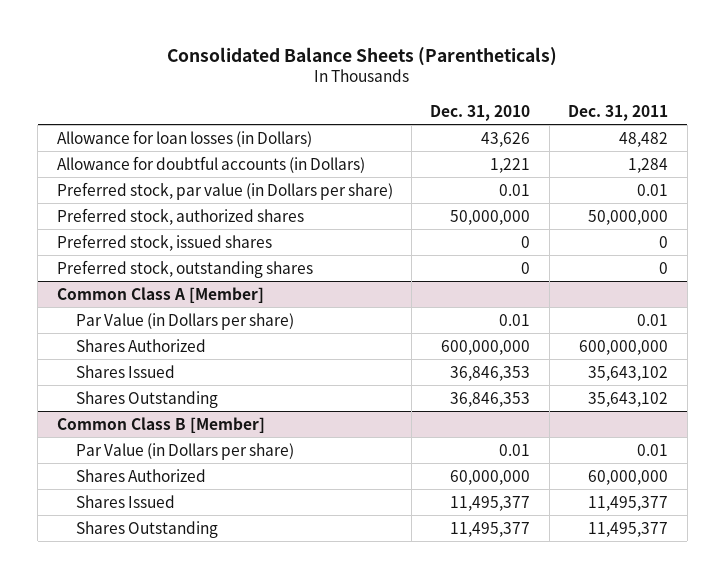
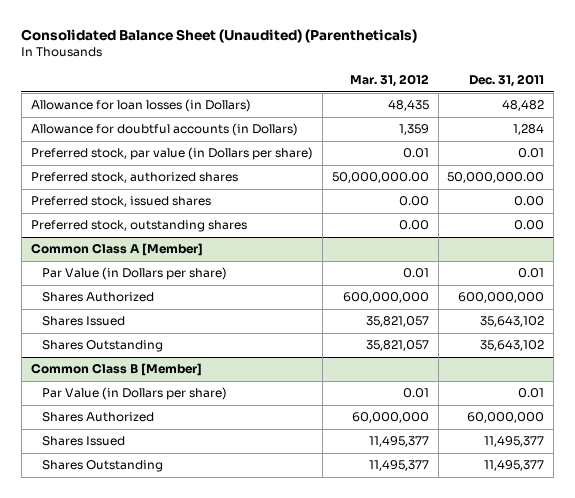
[167,46,558,66] Consolidated Balance Sheets (Parentheticals) -> [21,29,418,44] Consolidated Balance Sheet (Unaudited) (Parentheticals)
[430,104,531,121] Dec. 31, 2010 -> none
none -> [349,74,429,88] Mar. 31, 2012
[588,209,669,225] 50,000,000 -> [447,172,545,184] 50,000,000.00
[659,235,669,248] 0 -> [514,196,545,207] 0.00
[659,261,669,274] 0 -> [514,220,545,231] 0.00

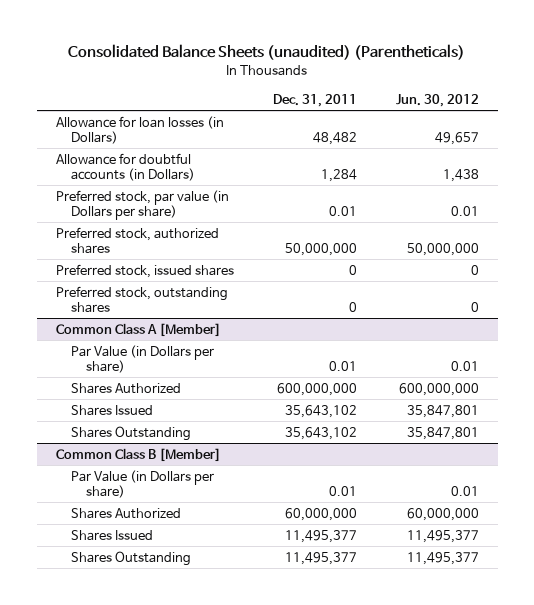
[21,29,418,44] Consolidated Balance Sheet (Unaudited) (Parentheticals) -> [68,44,466,61] Consolidated Balance Sheets (unaudited) (Parentheticals)
[349,74,429,88] Mar. 31, 2012 -> none
none -> [395,93,479,107] Jun. 30, 2012
[447,172,545,184] 50,000,000.00 -> [284,243,357,257] 50,000,000
[514,196,545,207] 0.00 -> [348,264,357,275] 0
[514,220,545,231] 0.00 -> [348,302,357,313] 0

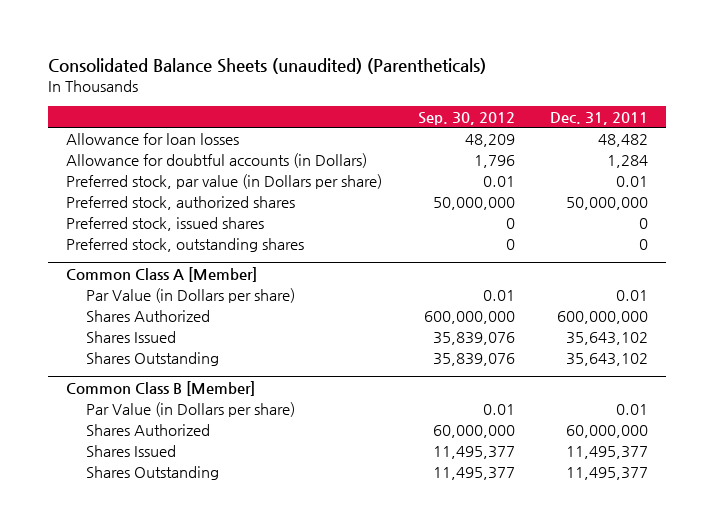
[395,93,479,107] Jun. 30, 2012 -> none
none -> [417,111,515,125] Sep. 30, 2012
[55,115,224,145] Allowance for loan losses (in Dollars) -> [65,132,239,145] Allowance for loan losses

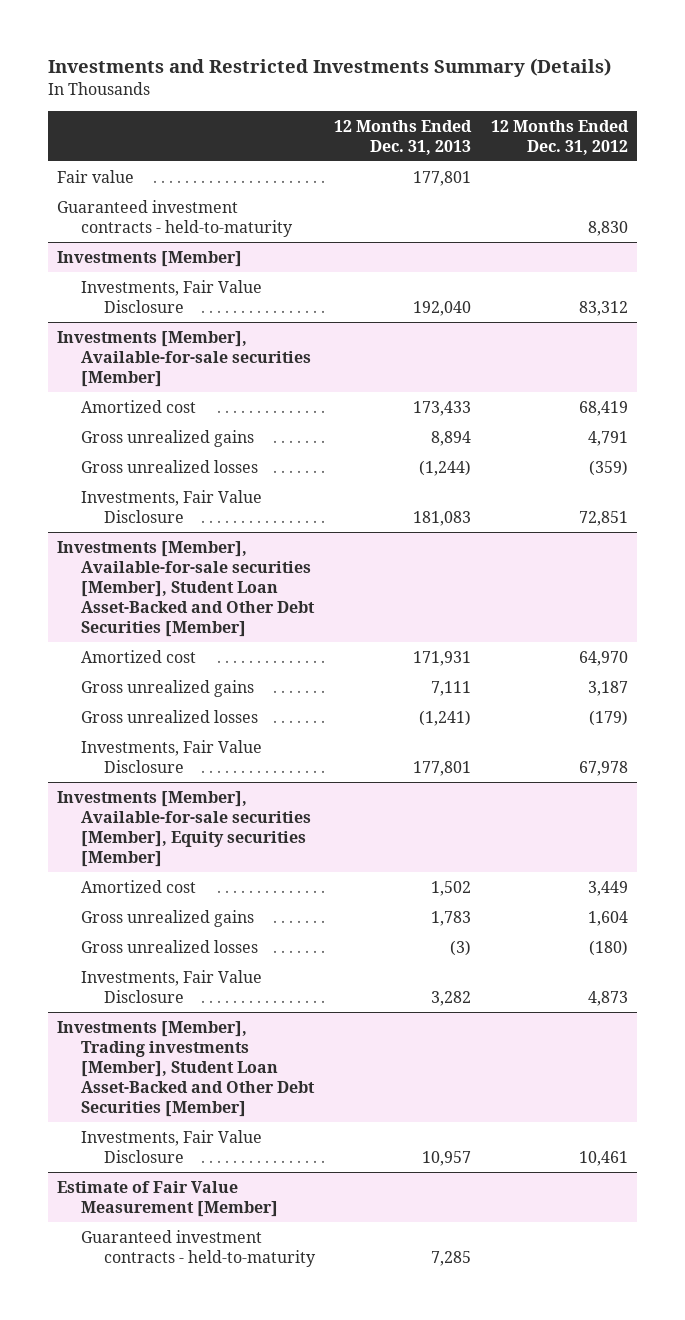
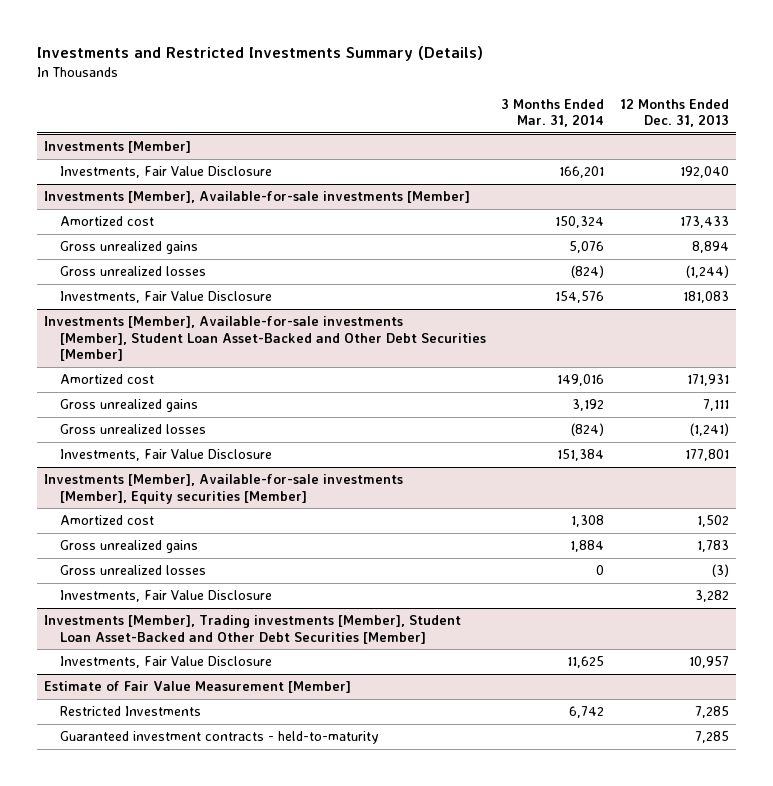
[490,119,629,155] 12 Months Ended Dec. 31, 2012 -> none
none -> [501,98,605,128] 3 Months Ended Mar. 31, 2014
[57,169,135,183] Fair value -> none
[57,199,293,237] Guaranteed investment contracts - held-to-maturity -> none
[57,330,311,387] Investments [Member], Available-for-sale securities [Member] -> [44,191,471,204] Investments [Member], Available-for-sale investments [Member]
[57,540,315,637] Investments [Member], Available-for-sale securities [Member], Student Loan Asset-Backed and Other Debt Securities [Member] -> [44,316,486,362] Investments [Member], Available-for-sale investments [Member], Student Loan Asset-Backed and Other Debt Securities [Member]
[57,790,311,867] Investments [Member], Available-for-sale securities [Member], Equity securities [Member] -> [44,474,404,504] Investments [Member], Available-for-sale investments [Member], Equity securities [Member]
none -> [59,706,201,717] Restricted Investments

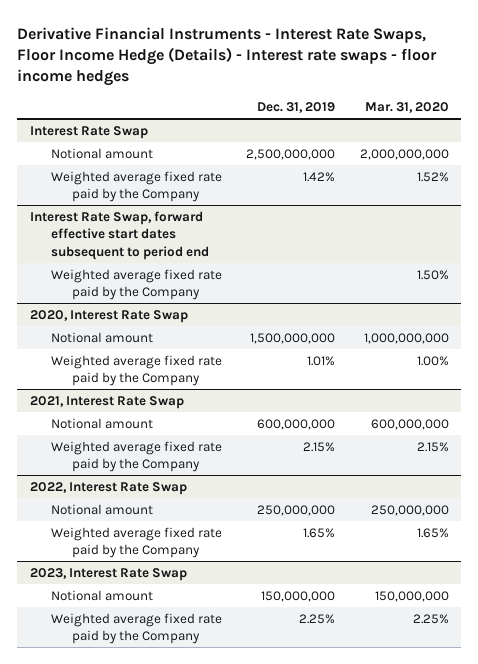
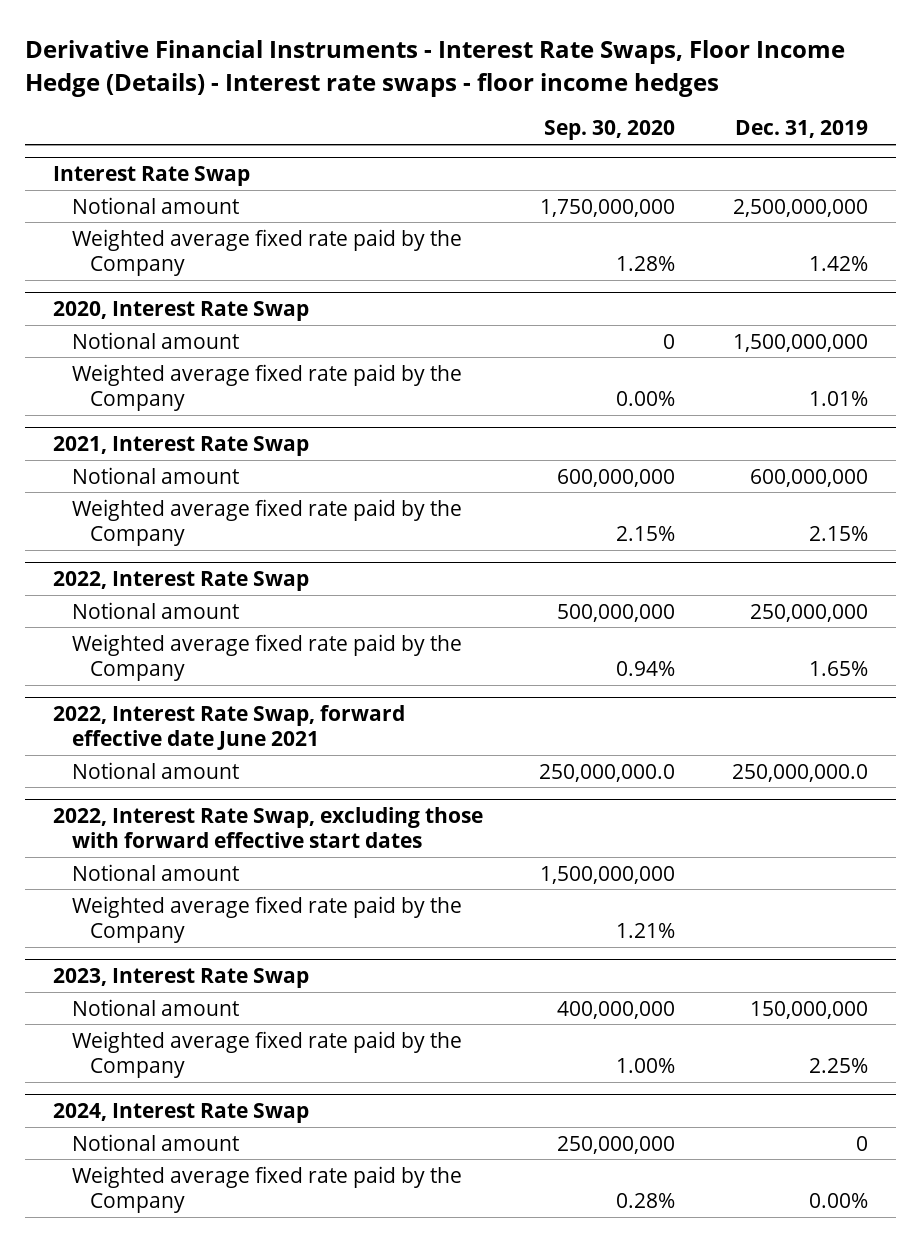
[364,101,449,113] Mar. 31, 2020 -> none
none -> [544,120,676,141] Sep. 30, 2020
[29,210,209,260] Interest Rate Swap, forward effective start dates subsequent to period end -> none
[50,268,222,301] Weighted average fixed rate paid by the Company -> none
none -> [53,705,406,751] 2022, Interest Rate Swap, forward effective date June 2021
none -> [71,761,239,779] Notional amount
none -> [53,807,484,849] 2022, Interest Rate Swap, excluding those with forward effective start dates
none -> [71,863,239,881] Notional amount
none -> [71,895,462,943] Weighted average fixed rate paid by the Company
none -> [53,1103,310,1124] 2024, Interest Rate Swap
none -> [71,1133,239,1151] Notional amount
none -> [71,1165,462,1213] Weighted average fixed rate paid by the Company

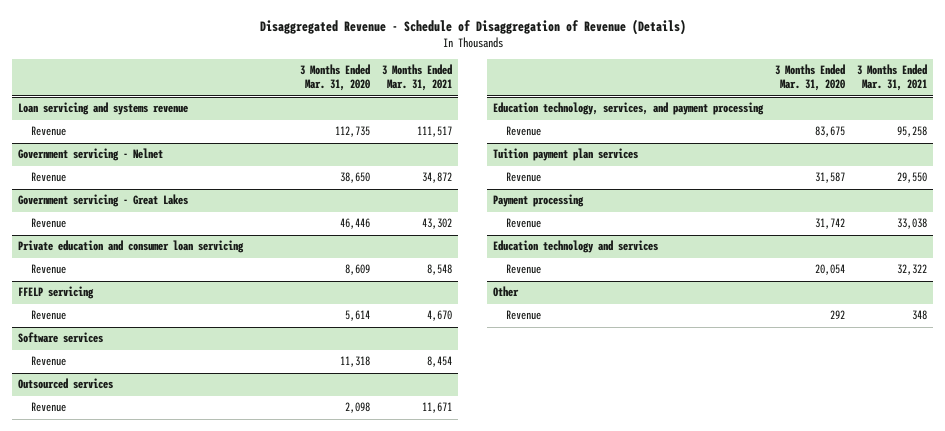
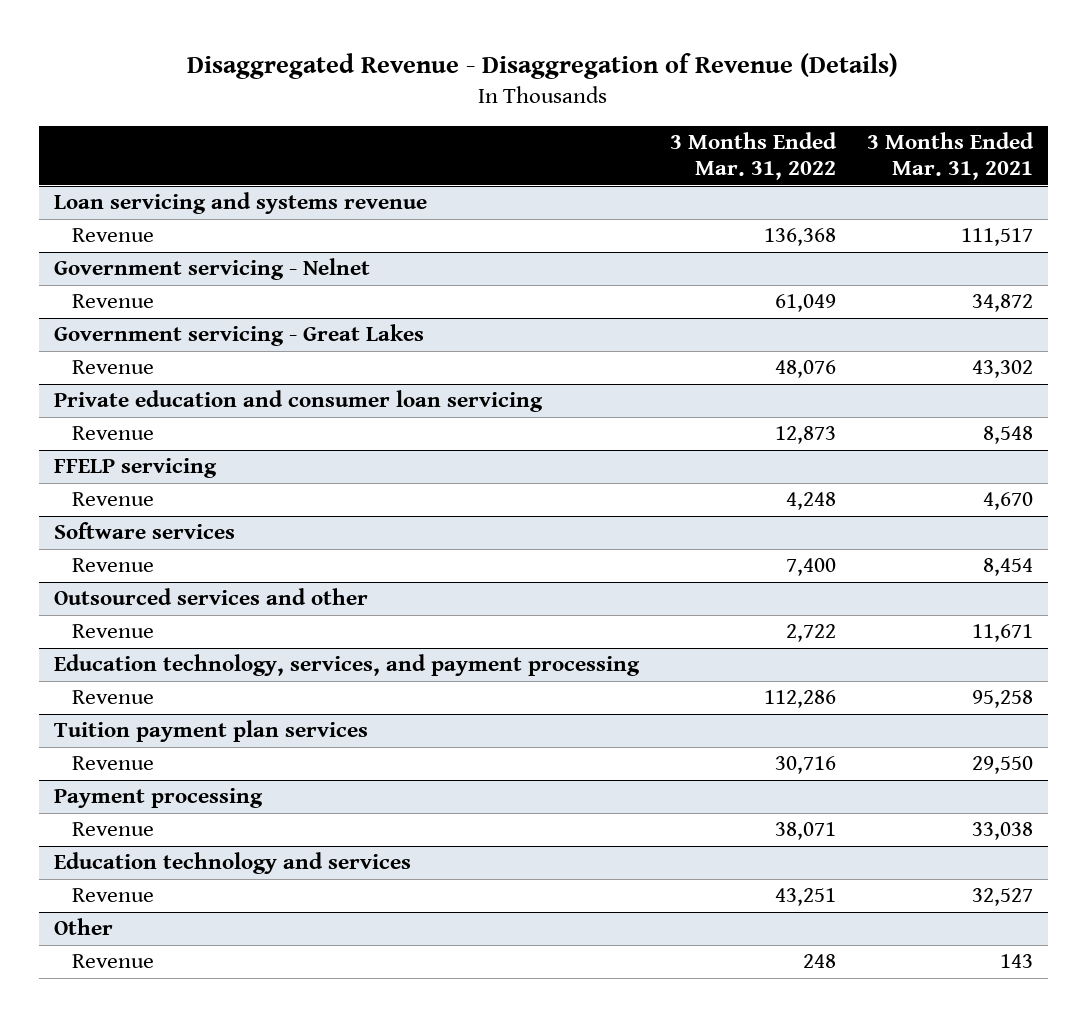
[259,18,686,35] Disaggregated Revenue - Schedule of Disaggregation of Revenue (Details) -> [187,53,899,80] Disaggregated Revenue - Disaggregation of Revenue (Details)
[300,63,371,92] 3 Months Ended Mar. 31, 2020 -> none
none -> [669,131,837,181] 3 Months Ended Mar. 31, 2022
[18,378,114,390] Outsourced services -> [54,588,369,606] Outsourced services and other
[897,264,928,276] 32,322 -> [971,888,1033,907] 32,527
[912,310,928,321] 348 -> [999,954,1033,969] 143

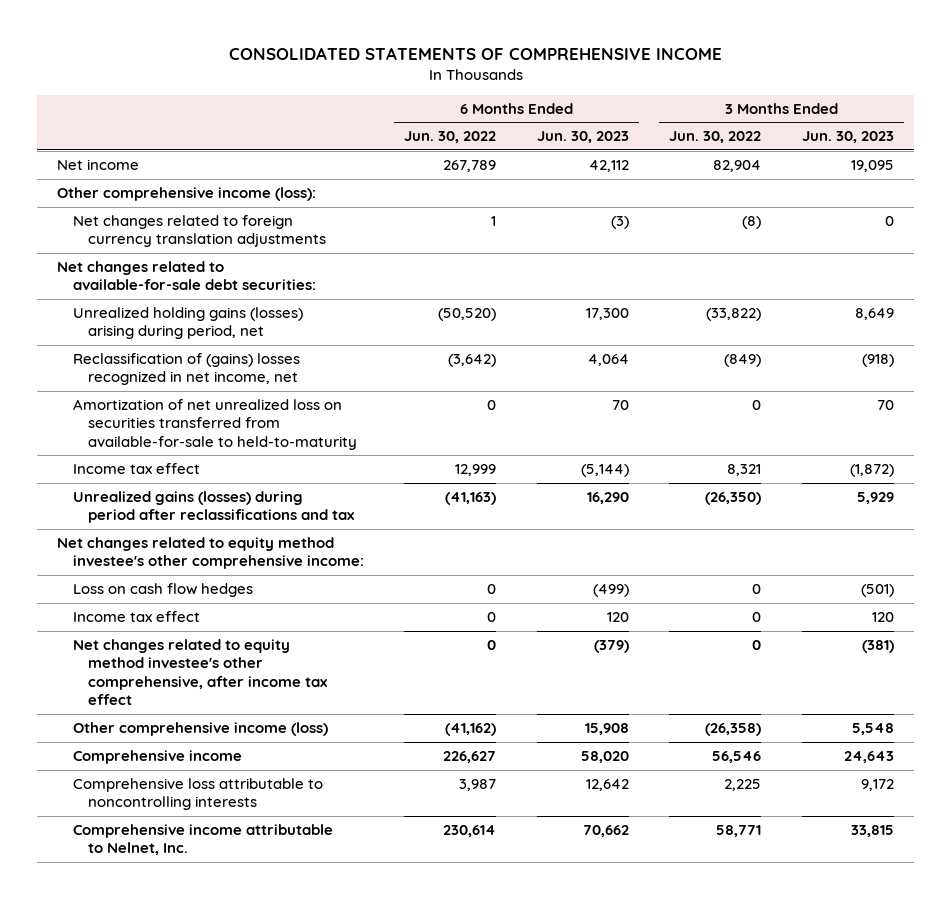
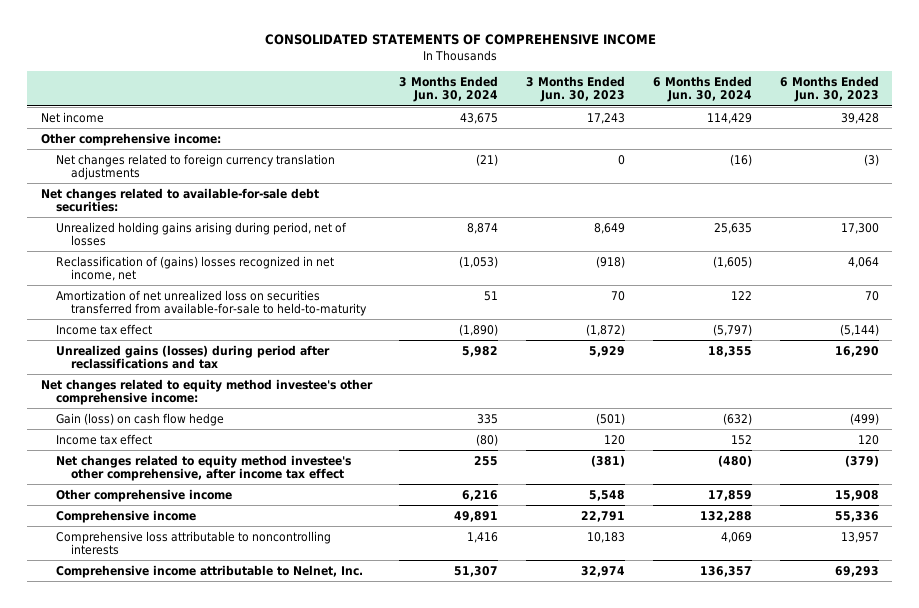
[404,131,497,144] Jun. 30, 2022 -> none
[669,131,762,144] Jun. 30, 2022 -> none
none -> [399,75,499,103] 3 Months Ended Jun. 30, 2024
none -> [652,75,752,103] 6 Months Ended Jun. 30, 2024
[588,160,629,173] 42,112 -> [840,112,879,124] 39,428
[850,160,894,173] 19,095 -> [587,112,626,124] 17,243
[57,187,317,202] Other comprehensive income (loss): -> [40,132,221,146] Other comprehensive income:
[72,307,303,340] Unrealized holding gains (losses) arising during period, net -> [55,221,347,247] Unrealized holding gains arising during period, net of losses
[72,583,253,598] Loss on cash flow hedges -> [55,412,224,426] Gain (loss) on cash flow hedge
[72,722,328,737] Other comprehensive income (loss) -> [55,488,232,502] Other comprehensive income
[580,751,629,764] 58,020 -> [834,510,879,522] 55,336
[843,751,894,764] 24,643 -> [581,510,626,522] 22,791
[585,779,629,792] 12,642 -> [840,531,879,543] 13,957
[860,779,894,792] 9,172 -> [587,531,626,543] 10,183
[582,825,629,838] 70,662 -> [834,565,879,577] 69,293
[850,825,894,838] 33,815 -> [581,565,626,577] 32,974

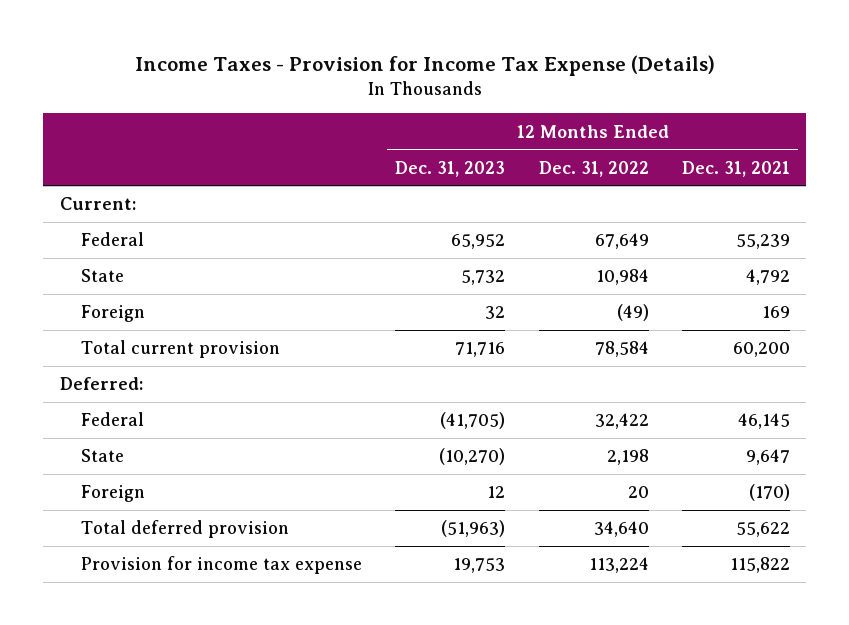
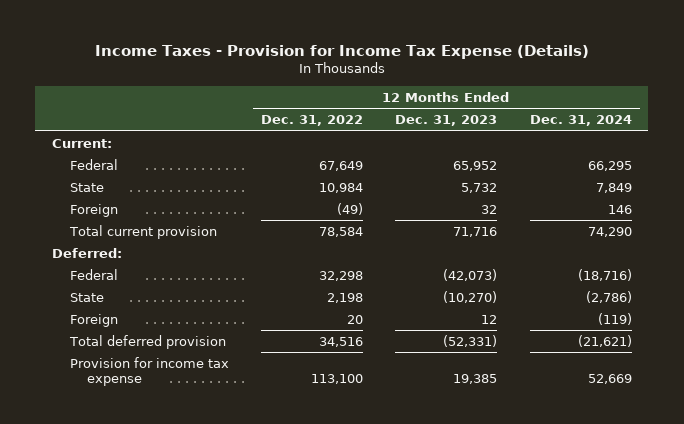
[681,160,790,177] Dec. 31, 2021 -> none
none -> [529,115,632,127] Dec. 31, 2024
[440,412,506,430] (41,705) -> [443,268,498,281] (42,073)
[594,413,649,430] 32,422 -> [319,270,364,281] 32,298
[441,520,506,538] (51,963) -> [443,334,498,347] (52,331)
[593,521,649,538] 34,640 -> [319,336,364,347] 34,516
[453,558,506,574] 19,753 -> [453,373,498,384] 19,385
[588,557,649,574] 113,224 -> [311,373,364,384] 113,100

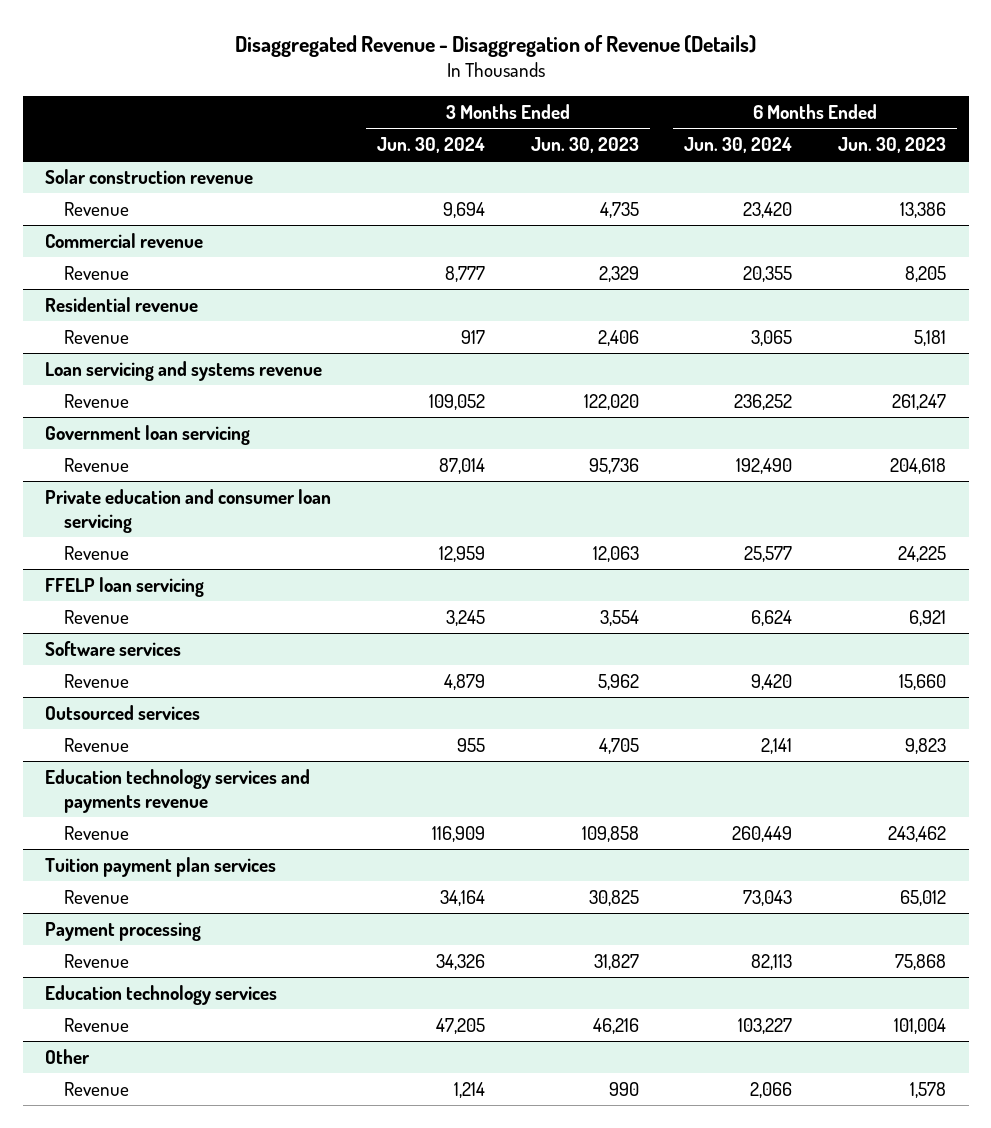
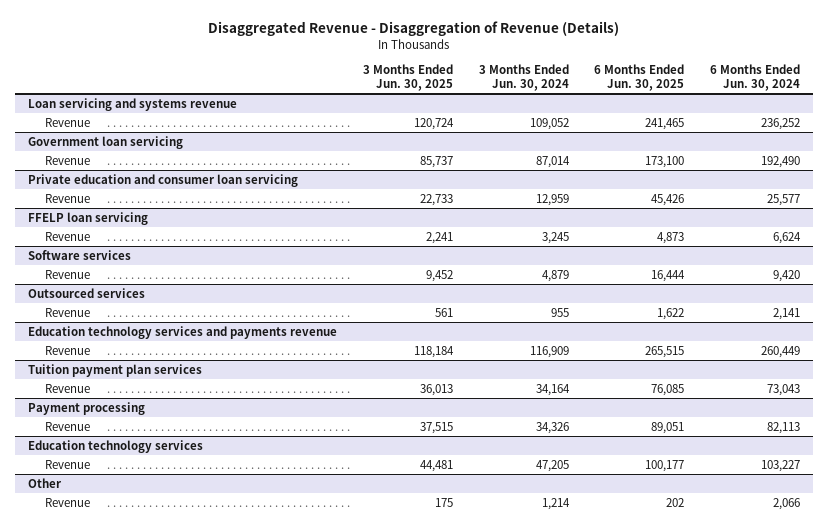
[530,137,639,154] Jun. 30, 2023 -> none
[837,137,946,154] Jun. 30, 2023 -> none
none -> [362,64,453,91] 3 Months Ended Jun. 30, 2025
none -> [594,64,685,91] 6 Months Ended Jun. 30, 2025
[45,168,254,184] Solar construction revenue -> none
[64,201,130,216] Revenue -> none
[45,232,204,248] Commercial revenue -> none
[64,265,130,280] Revenue -> none
[45,296,199,312] Residential revenue -> none
[64,329,130,344] Revenue -> none

